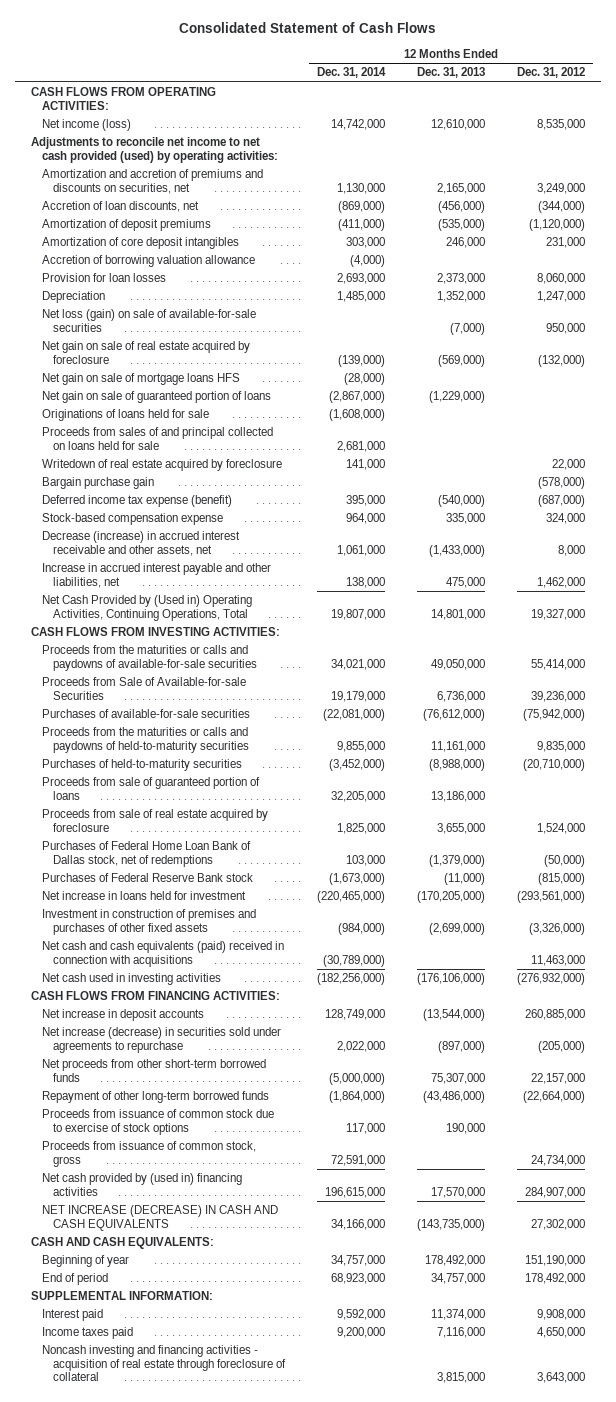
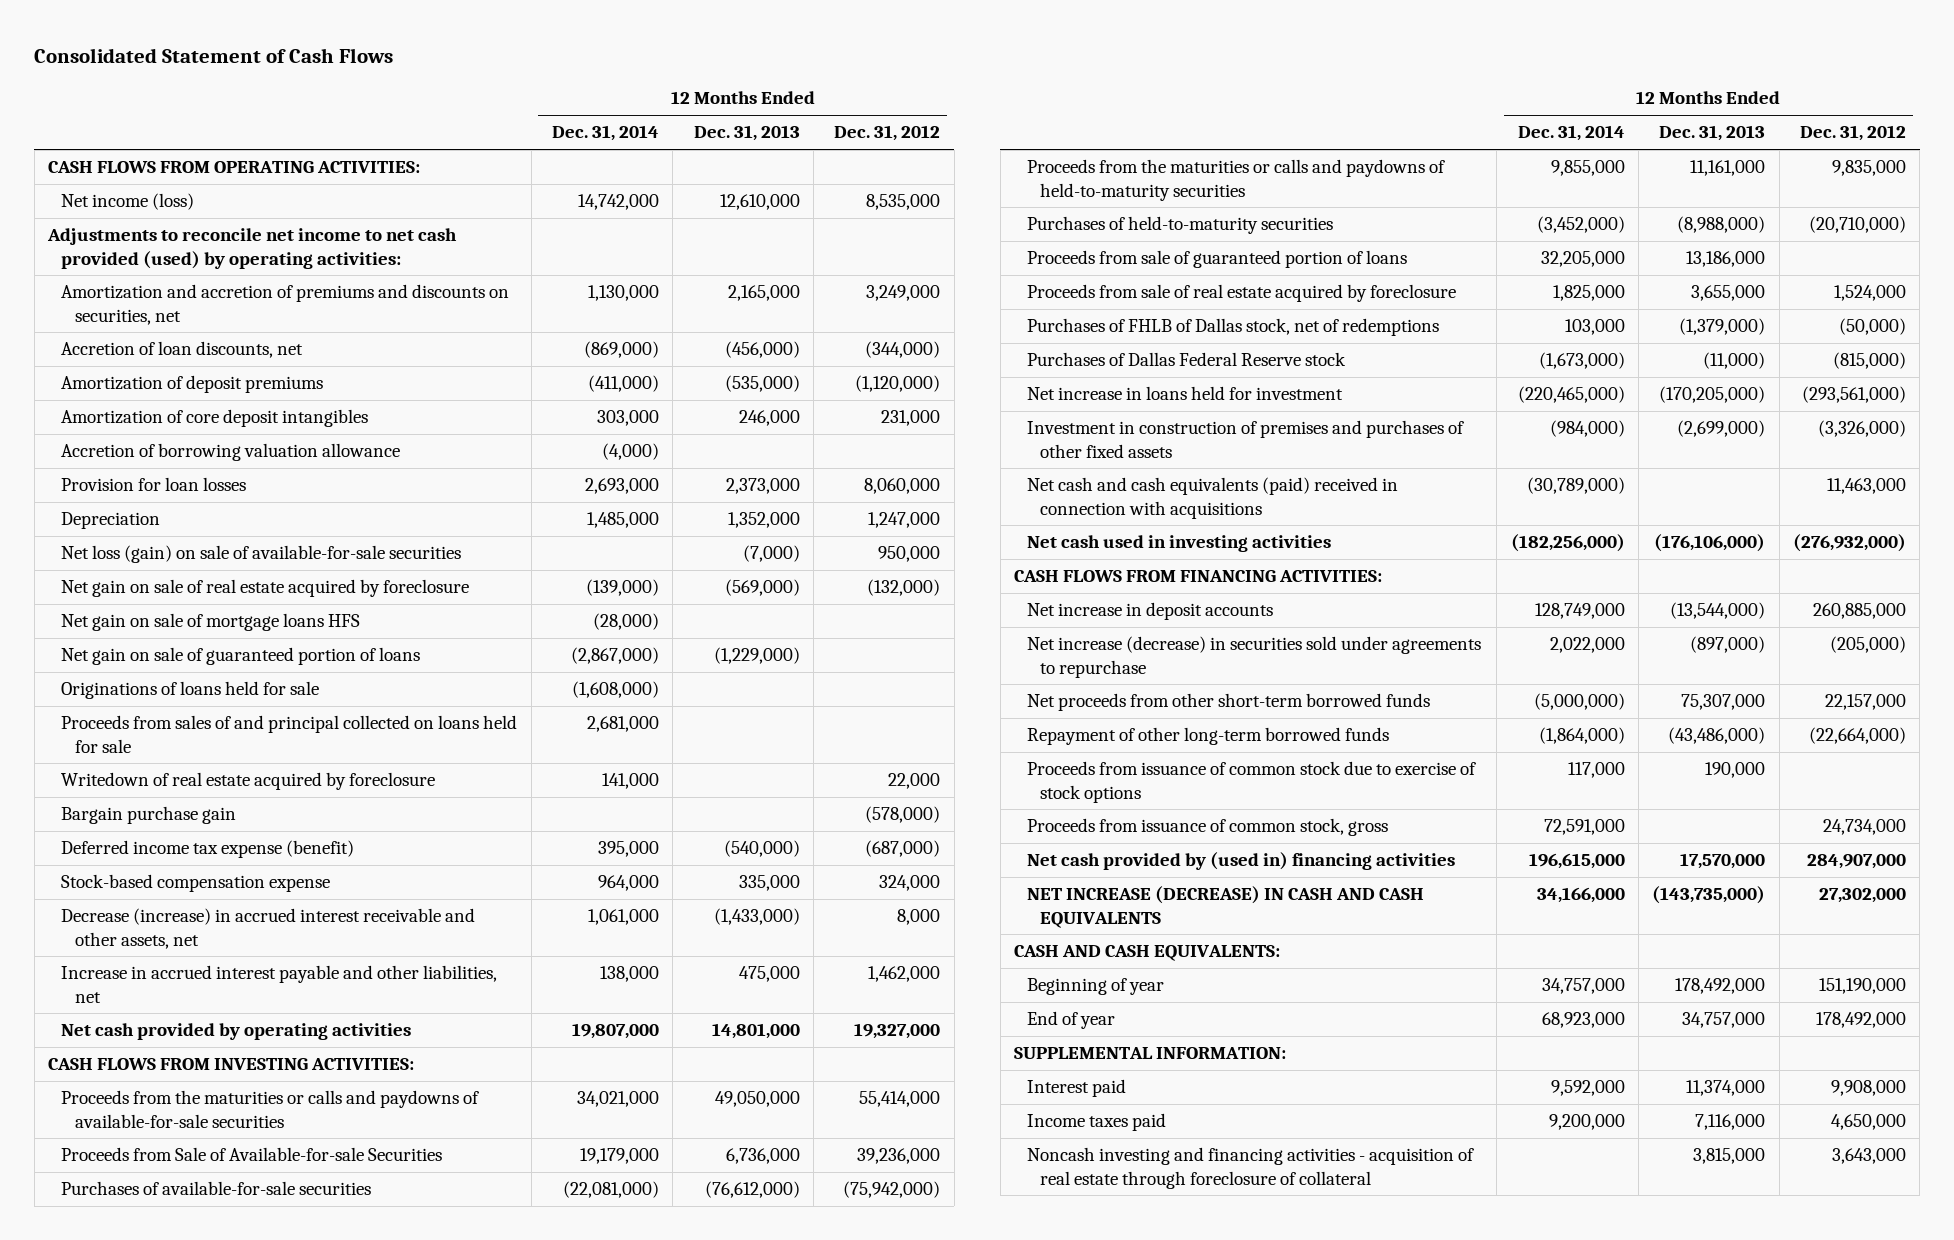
[41,595,252,621] Net Cash Provided by (Used in) Operating Activities, Continuing Operations, Total -> [61,1023,412,1041] Net cash provided by operating activities
[41,841,251,867] Purchases of Federal Home Loan Bank of Dallas stock, net of redemptions -> [1027,318,1440,337] Purchases of FHLB of Dallas stock, net of redemptions
[41,873,253,883] Purchases of Federal Reserve Bank stock -> [1027,352,1347,367] Purchases of Dallas Federal Reserve stock
[41,1273,108,1286] End of period -> [1027,1011,1116,1030] End of year

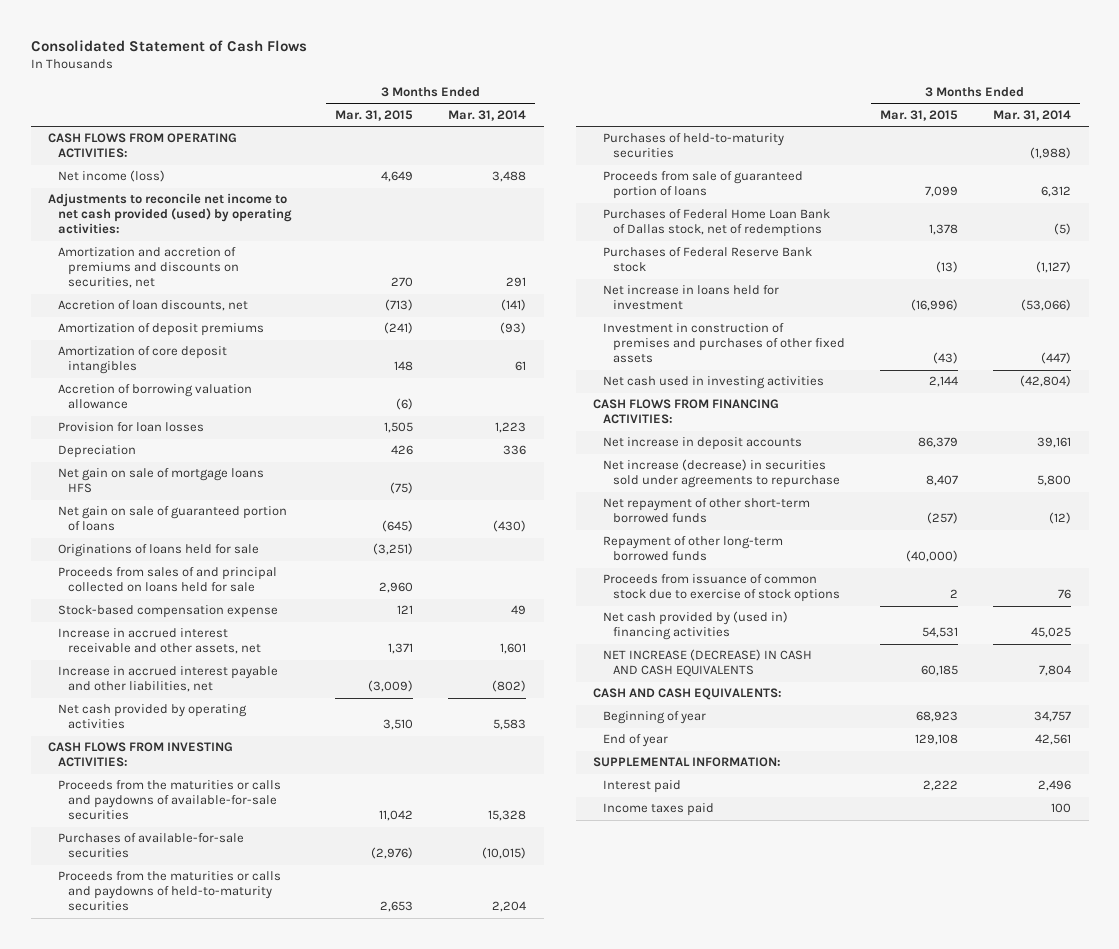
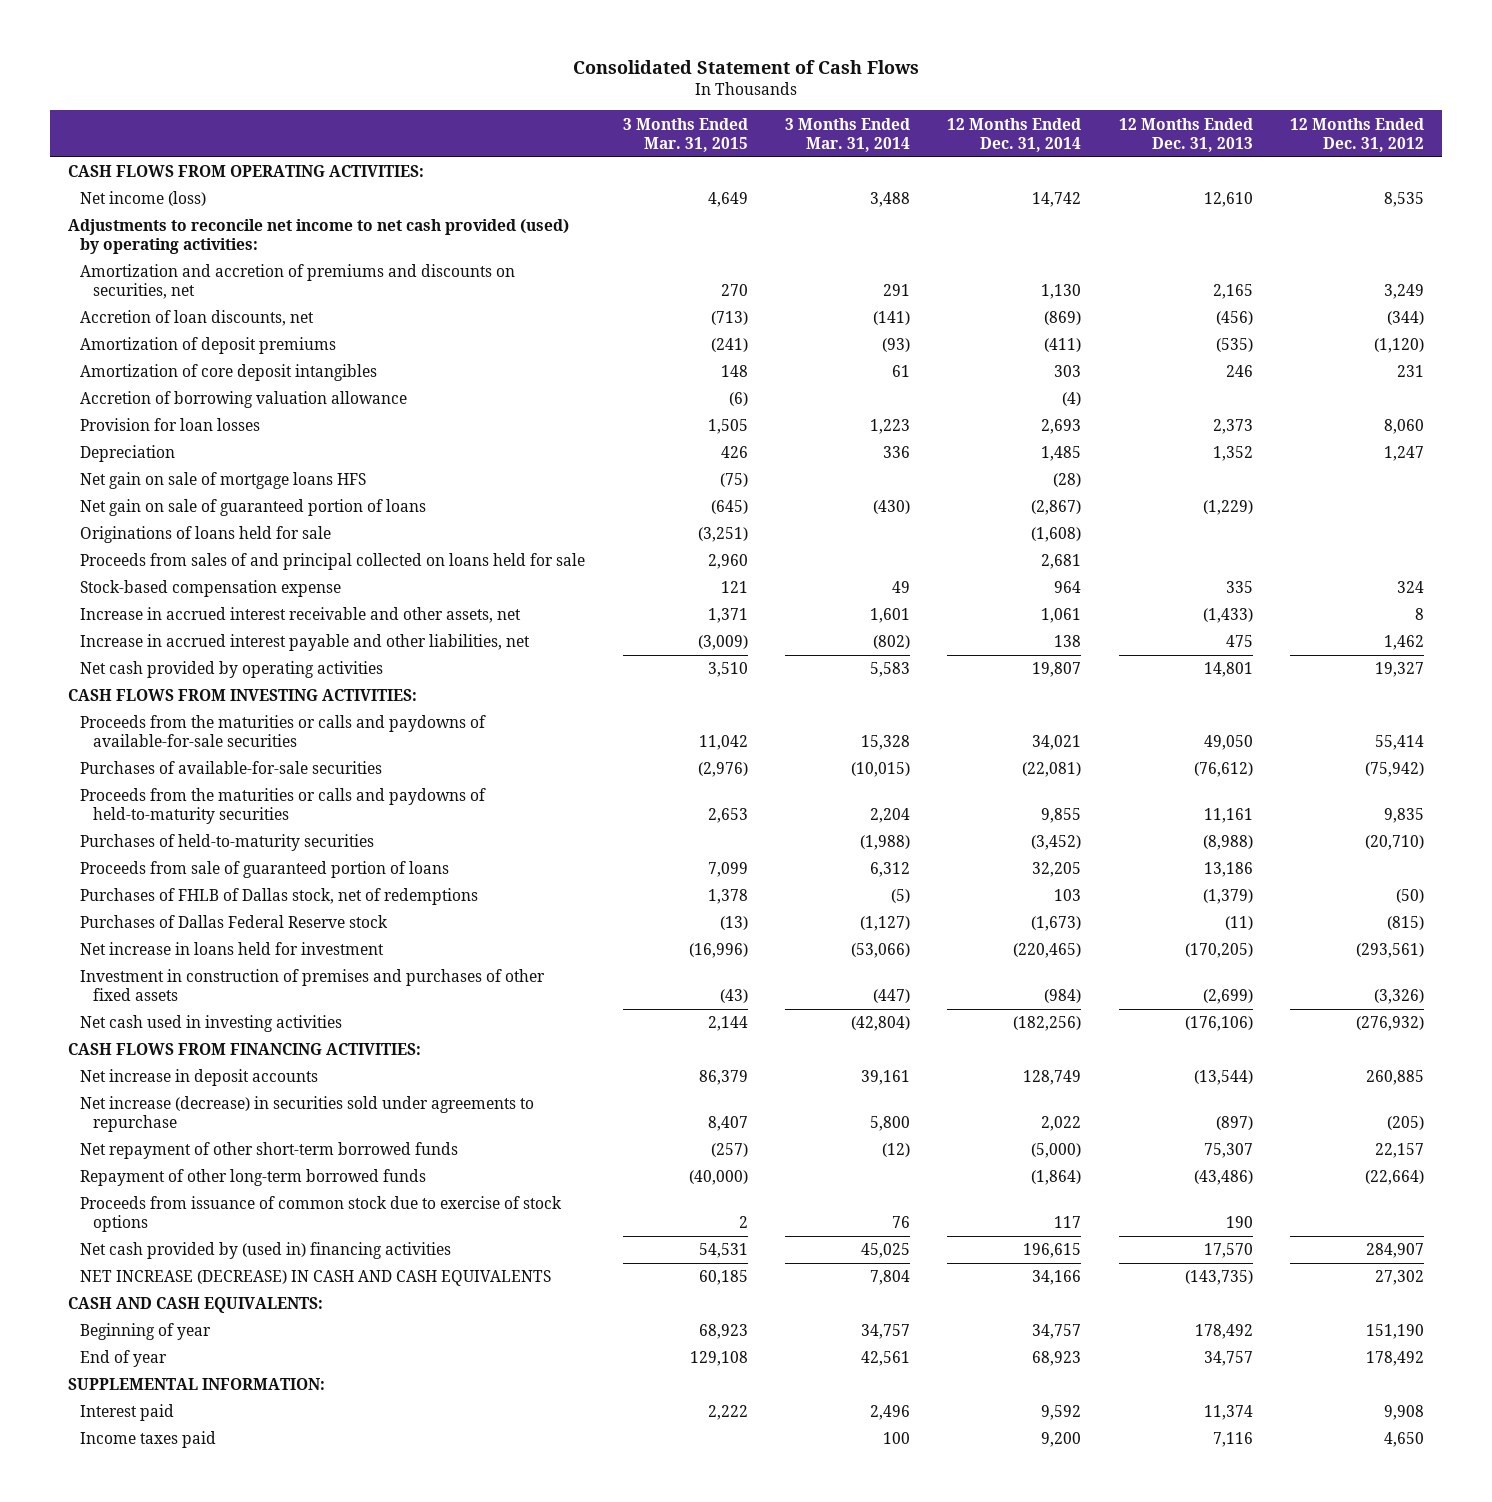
none -> [947,117,1082,152] 12 Months Ended Dec. 31, 2014
none -> [1118,117,1253,152] 12 Months Ended Dec. 31, 2013
none -> [1289,117,1424,152] 12 Months Ended Dec. 31, 2012
[602,209,830,238] Purchases of Federal Home Loan Bank of Dallas stock, net of redemptions -> [80,888,479,906] Purchases of FHLB of Dallas stock, net of redemptions
[602,247,812,273] Purchases of Federal Reserve Bank stock -> [80,915,389,929] Purchases of Dallas Federal Reserve stock

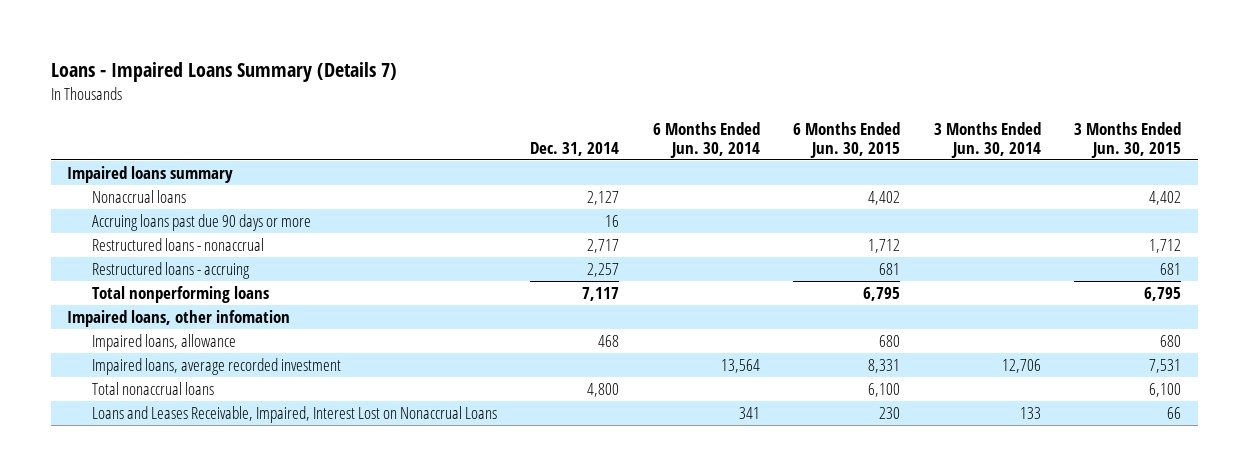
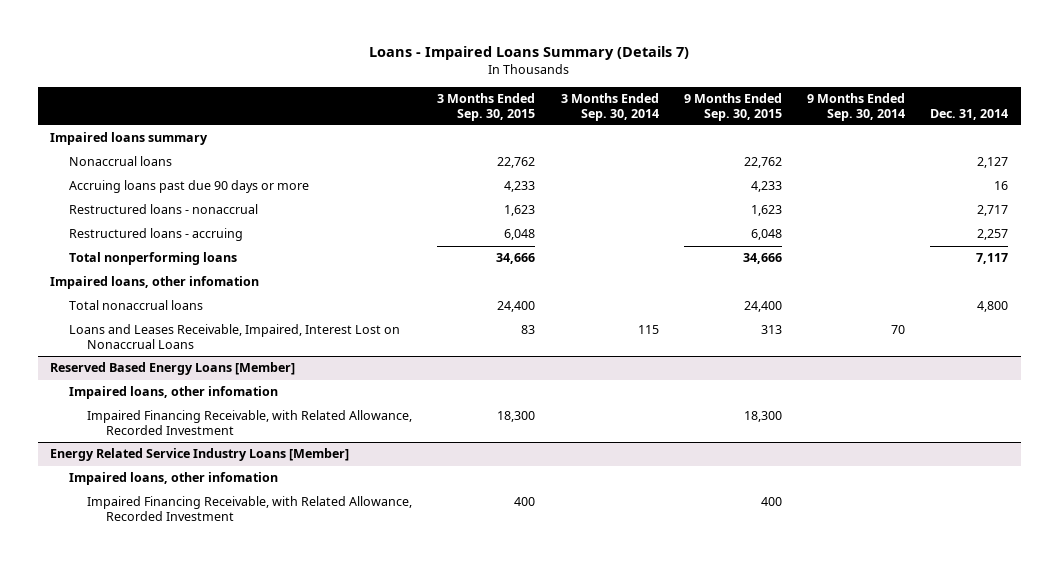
[652,121,760,159] 6 Months Ended Jun. 30, 2014 -> none
[793,121,901,159] 6 Months Ended Jun. 30, 2015 -> none
[933,121,1041,159] 3 Months Ended Jun. 30, 2014 -> none
[1074,121,1182,159] 3 Months Ended Jun. 30, 2015 -> none
none -> [437,92,536,121] 3 Months Ended Sep. 30, 2015
none -> [560,92,659,121] 3 Months Ended Sep. 30, 2014
none -> [683,92,782,121] 9 Months Ended Sep. 30, 2015
none -> [806,92,905,121] 9 Months Ended Sep. 30, 2014
[91,333,236,351] Impaired loans, allowance -> none
[91,357,341,375] Impaired loans, average recorded investment -> none
none -> [50,362,296,376] Reserved Based Energy Loans [Member]
none -> [68,386,278,400] Impaired loans, other infomation
none -> [87,410,413,436] Impaired Financing Receivable, with Related Allowance, Recorded Investment
none -> [50,448,350,462] Energy Related Service Industry Loans [Member]
none -> [68,472,278,486] Impaired loans, other infomation
none -> [87,496,413,522] Impaired Financing Receivable, with Related Allowance, Recorded Investment

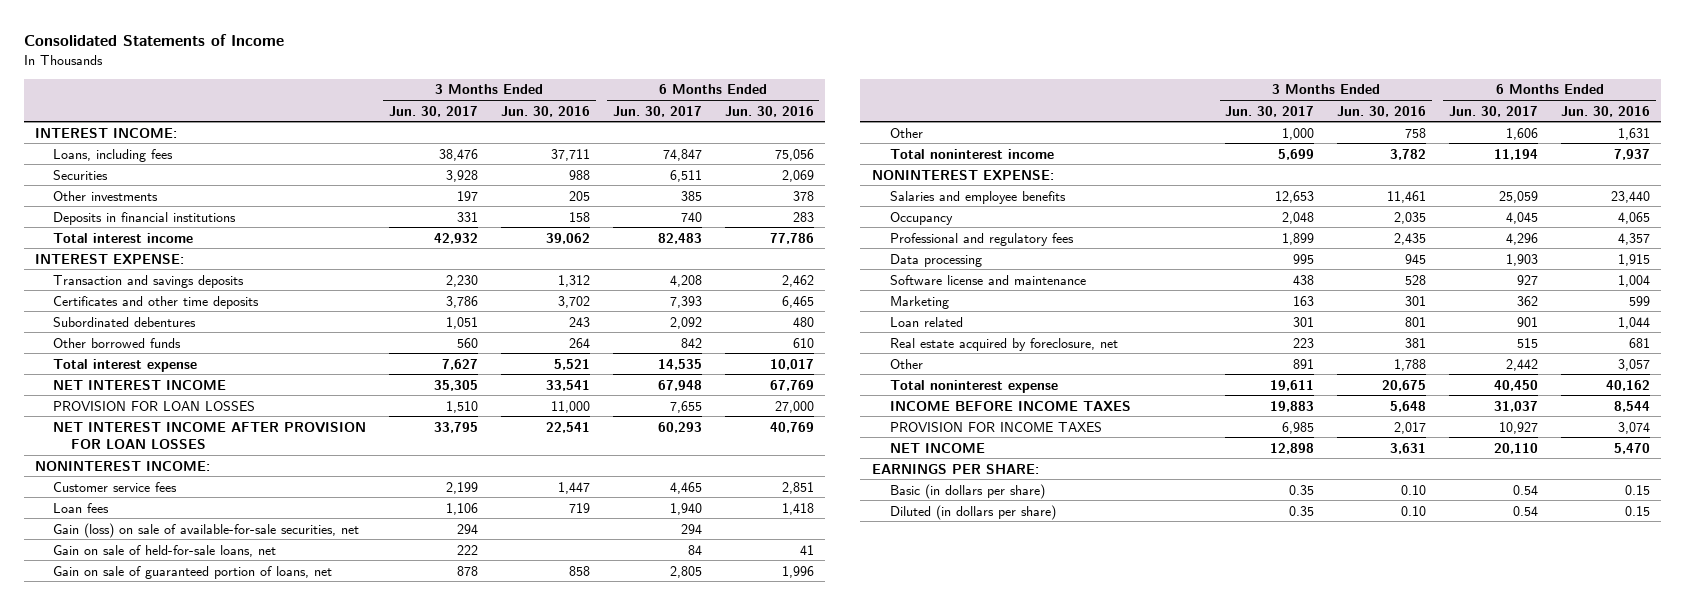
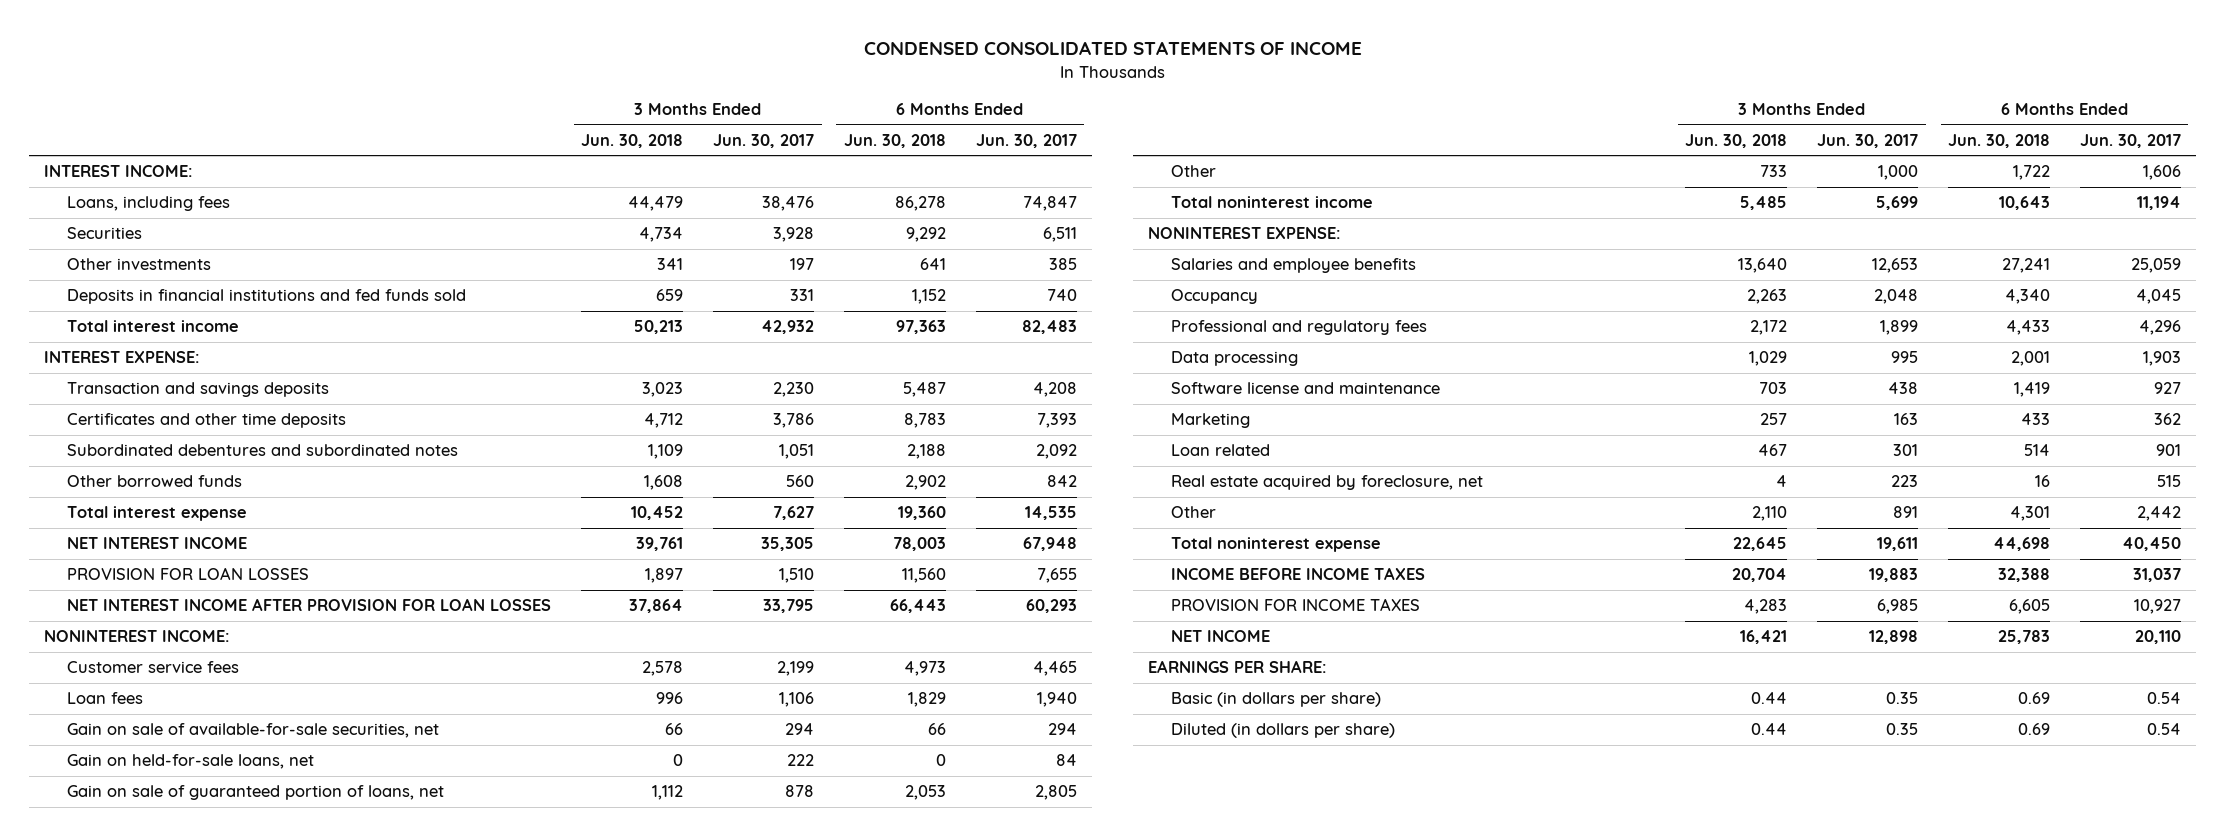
[23,33,284,46] Consolidated Statements of Income -> [863,41,1362,56] CONDENSED CONSOLIDATED STATEMENTS OF INCOME
[500,105,590,117] Jun. 30, 2016 -> none
[724,105,814,117] Jun. 30, 2016 -> none
none -> [581,134,684,149] Jun. 30, 2018
none -> [843,134,946,149] Jun. 30, 2018
[53,211,237,225] Deposits in financial institutions -> [67,289,467,305] Deposits in financial institutions and fed funds sold
[53,316,197,327] Subordinated debentures -> [67,444,459,457] Subordinated debentures and subordinated notes
[53,522,360,538] Gain (loss) on sale of available-for-sale securities, net -> [67,723,440,739] Gain on sale of available-for-sale securities, net
[53,544,277,557] Gain on sale of held-for-sale loans, net -> [67,754,315,770] Gain on held-for-sale loans, net

